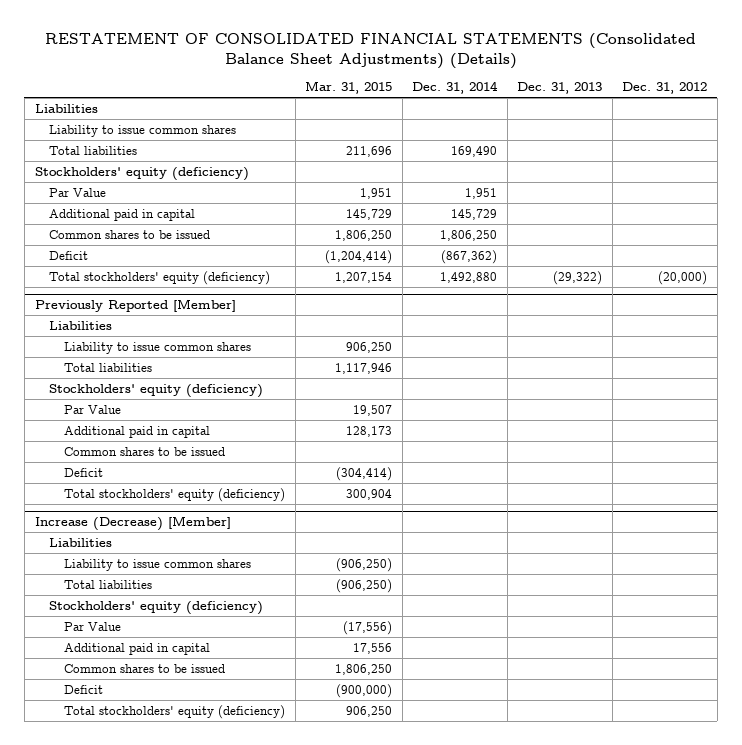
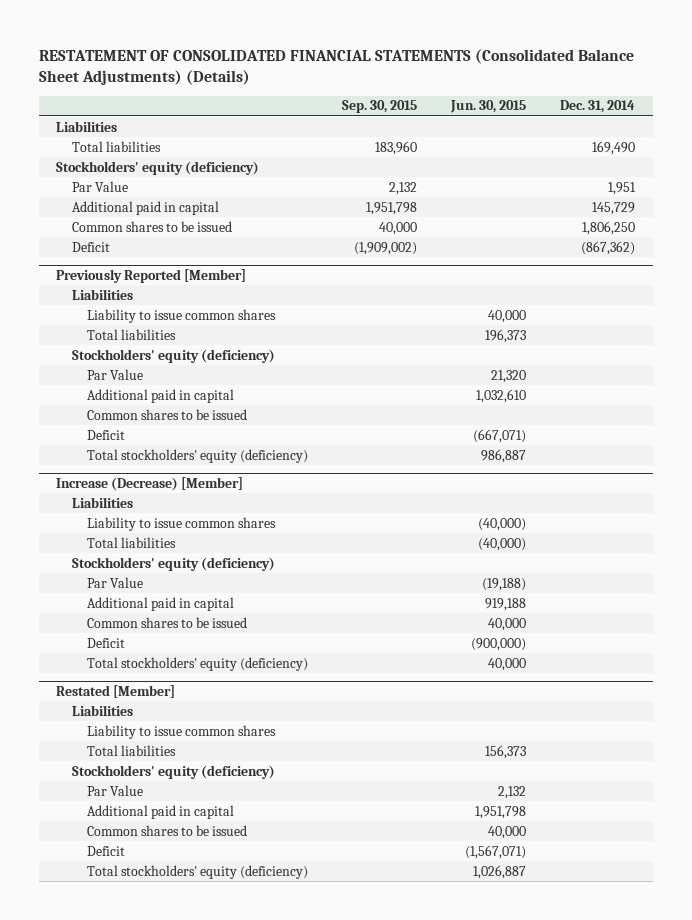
[305,81,393,95] Mar. 31, 2015 -> none
[517,82,603,95] Dec. 31, 2013 -> none
[622,82,708,95] Dec. 31, 2012 -> none
none -> [341,100,417,114] Sep. 30, 2015
none -> [450,100,527,114] Jun. 30, 2015
[49,124,237,137] Liability to issue common shares -> none
[49,270,271,285] Total stockholders' equity (deficiency) -> none
none -> [56,684,176,698] Restated [Member]
none -> [71,704,133,716] Liabilities
none -> [86,724,276,739] Liability to issue common shares
none -> [86,744,176,756] Total liabilities
none -> [71,764,275,779] Stockholders' equity (deficiency)
none -> [86,784,143,796] Par Value
none -> [86,804,234,819] Additional paid in capital
none -> [86,824,247,836] Common shares to be issued
none -> [86,845,125,856] Deficit
none -> [86,864,308,879] Total stockholders' equity (deficiency)

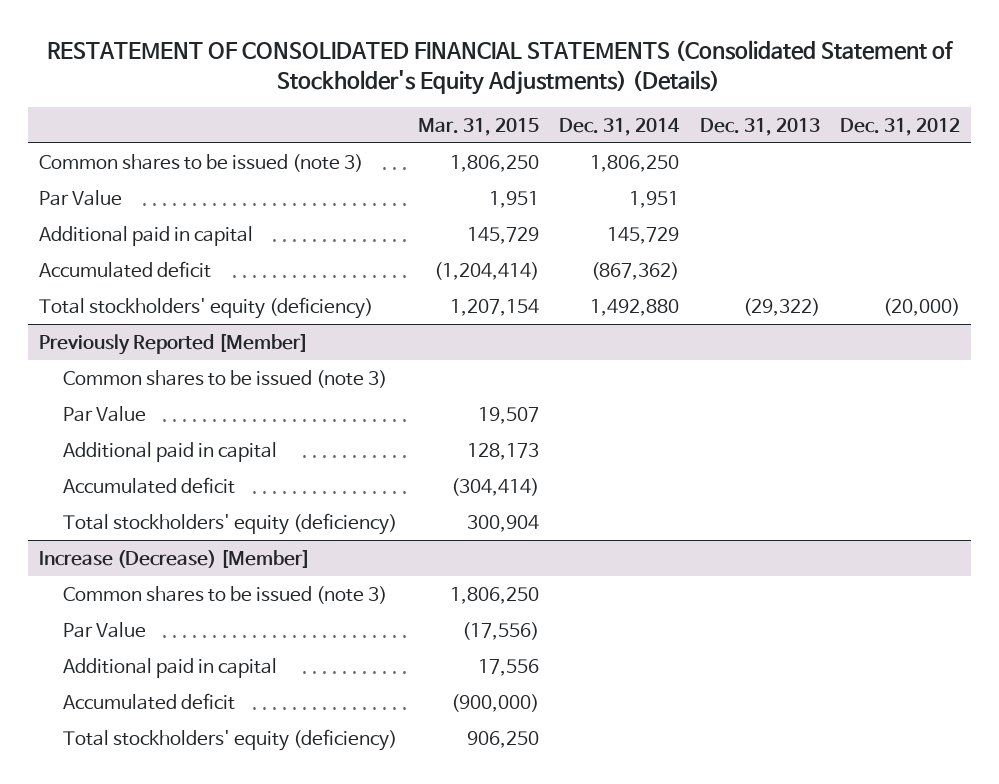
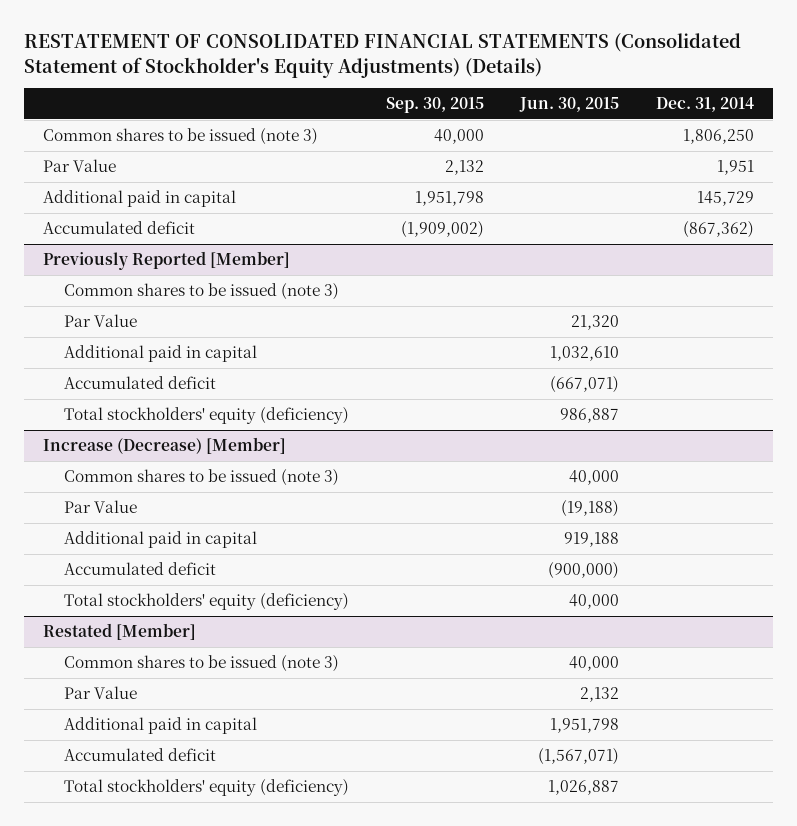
[417,117,539,136] Mar. 31, 2015 -> none
[699,117,820,136] Dec. 31, 2013 -> none
[840,117,961,136] Dec. 31, 2012 -> none
none -> [385,97,484,114] Sep. 30, 2015
none -> [519,97,620,113] Jun. 30, 2015
[38,296,373,319] Total stockholders' equity (deficiency) -> none
none -> [42,623,196,641] Restated [Member]
none -> [63,655,339,673] Common shares to be issued (note 3)
none -> [63,686,137,700] Par Value
none -> [63,717,257,735] Additional paid in capital
none -> [63,748,216,762] Accumulated deficit
none -> [63,779,349,797] Total stockholders' equity (deficiency)

